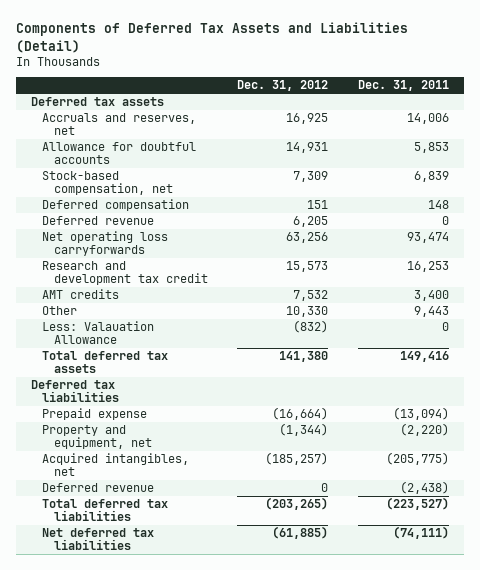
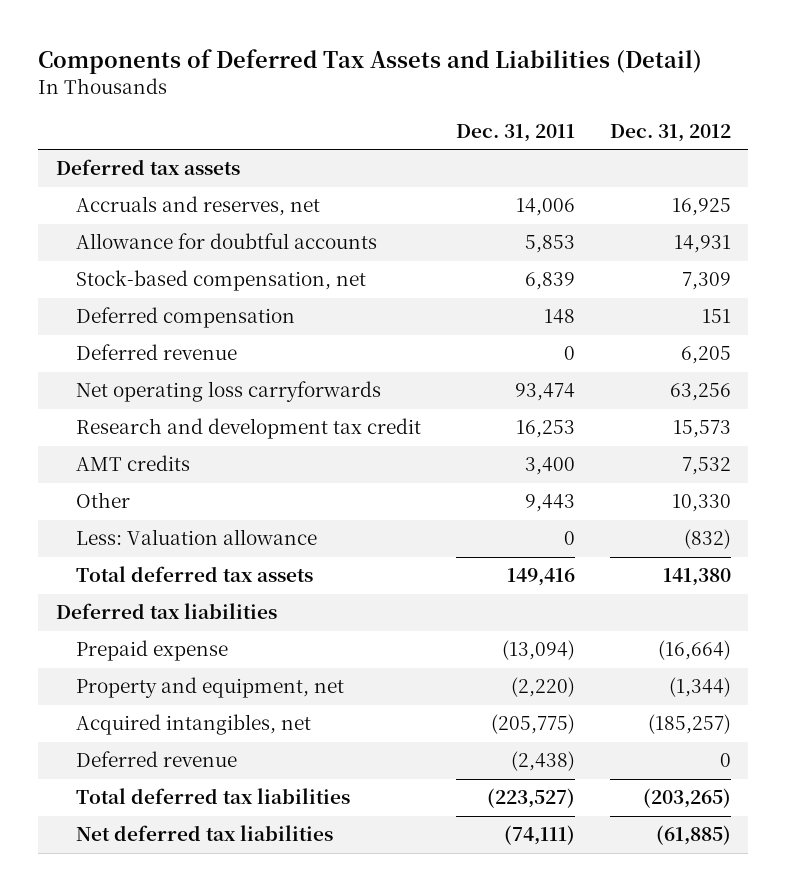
[42,321,155,345] Less: Valauation Allowance -> [76,529,318,546] Less: Valuation allowance

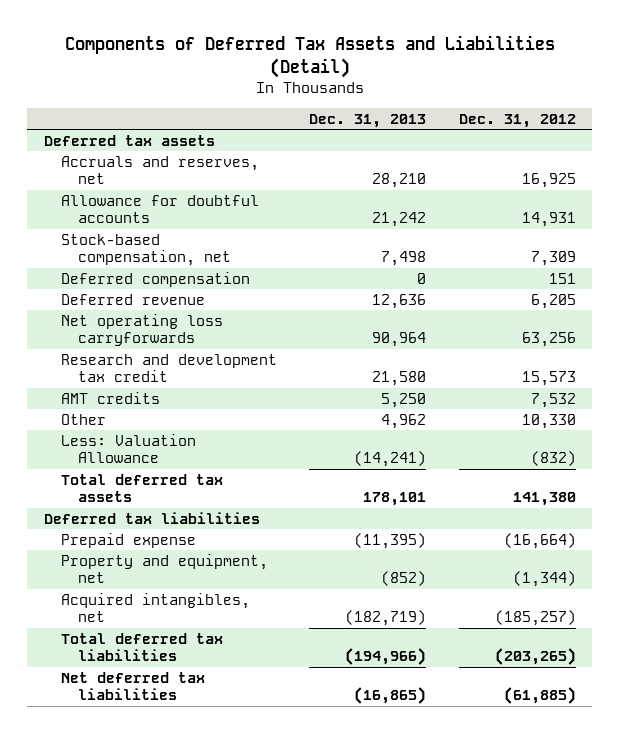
[456,123,576,142] Dec. 31, 2011 -> none
none -> [309,113,427,128] Dec. 31, 2013
[76,529,318,546] Less: Valuation allowance -> [60,433,196,464] Less: Valuation Allowance
[76,751,238,768] Deferred revenue -> none

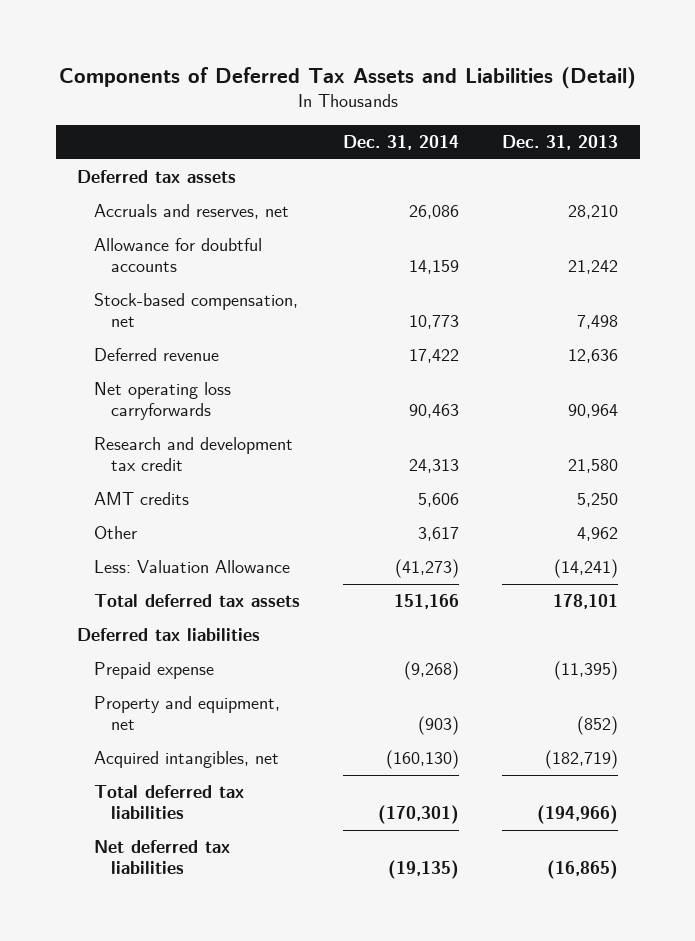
[458,113,576,128] Dec. 31, 2012 -> none
none -> [343,134,460,150] Dec. 31, 2014
[60,271,250,287] Deferred compensation -> none

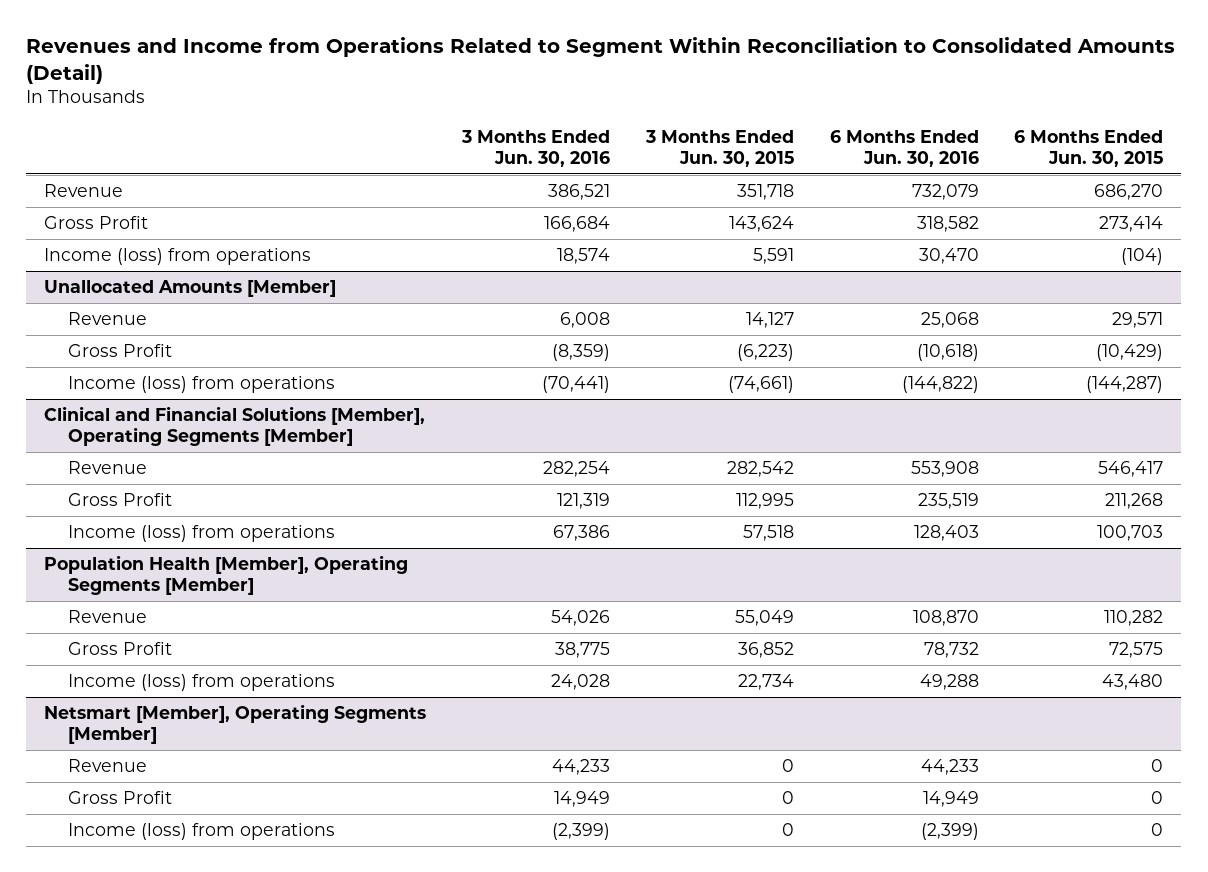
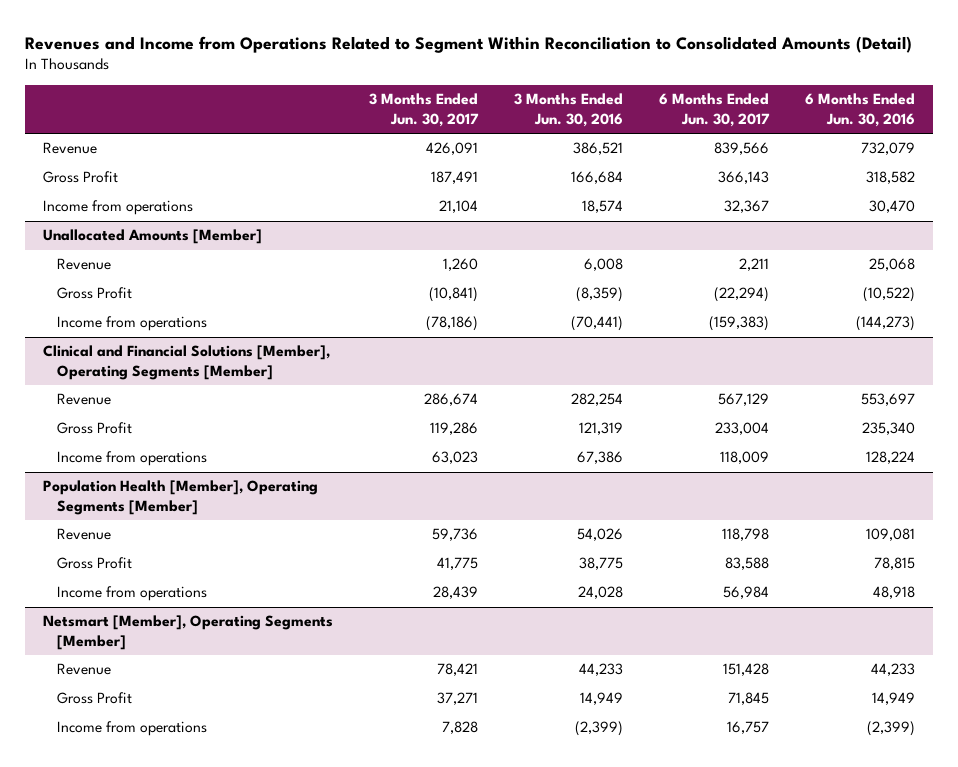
[644,129,794,167] 3 Months Ended Jun. 30, 2015 -> none
[1014,129,1164,167] 6 Months Ended Jun. 30, 2015 -> none
none -> [369,93,480,127] 3 Months Ended Jun. 30, 2017
none -> [659,93,771,127] 6 Months Ended Jun. 30, 2017
[44,248,312,266] Income (loss) from operations -> [43,200,194,216] Income from operations
[916,344,979,362] (10,618) -> [863,287,916,303] (10,522)
[67,376,335,394] Income (loss) from operations -> [56,316,207,332] Income from operations
[901,376,979,394] (144,822) -> [856,316,916,332] (144,273)
[910,461,979,478] 553,908 -> [861,393,916,407] 553,697
[917,493,979,510] 235,519 -> [862,422,916,436] 235,340
[67,525,335,543] Income (loss) from operations -> [56,451,207,467] Income from operations
[913,525,979,542] 128,403 -> [866,451,916,465] 128,224
[912,610,979,627] 108,870 -> [866,528,916,542] 109,081
[923,642,979,659] 78,732 -> [874,557,916,571] 78,815
[67,674,335,692] Income (loss) from operations -> [56,586,207,602] Income from operations
[919,674,979,691] 49,288 -> [873,586,916,600] 48,918
[67,823,335,841] Income (loss) from operations -> [56,721,207,737] Income from operations

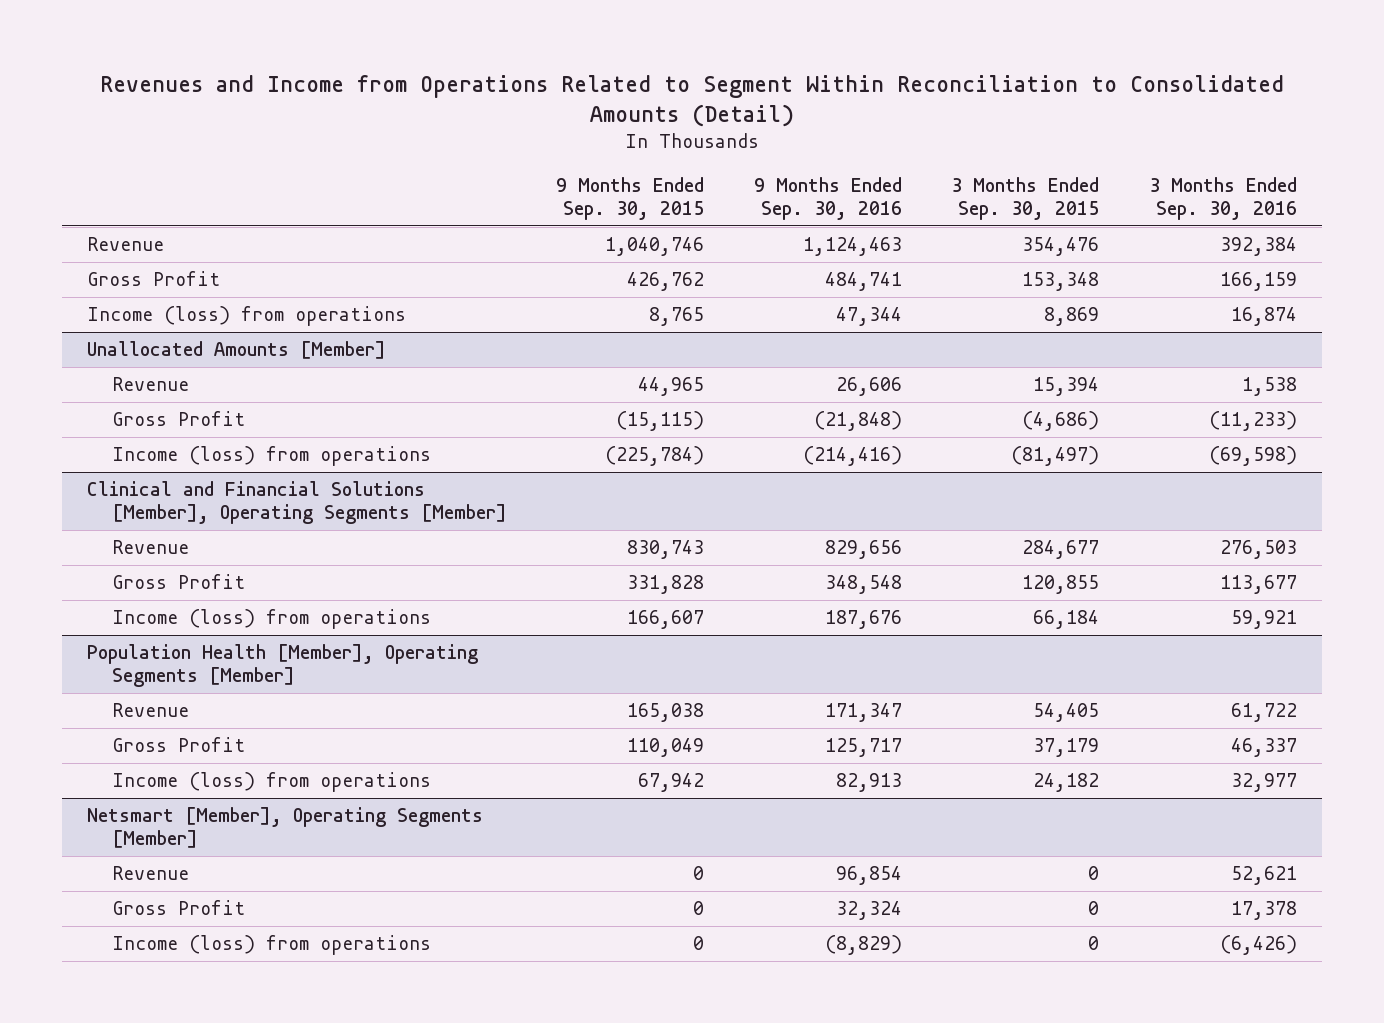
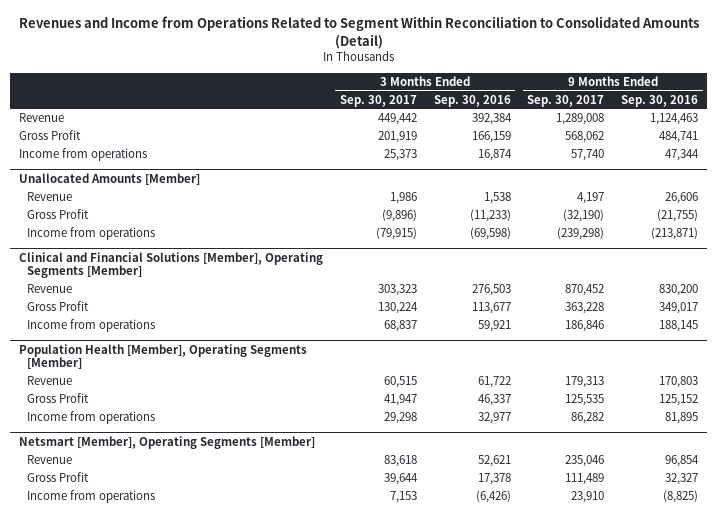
[556,176,705,221] 9 Months Ended Sep. 30, 2015 -> none
[951,176,1100,221] 3 Months Ended Sep. 30, 2015 -> none
none -> [339,94,417,107] Sep. 30, 2017
none -> [527,94,605,107] Sep. 30, 2017
[86,306,406,327] Income (loss) from operations -> [18,148,147,162] Income from operations
[813,411,902,432] (21,848) -> [657,209,699,223] (21,755)
[111,446,431,467] Income (loss) from operations -> [27,227,156,241] Income from operations
[802,446,902,467] (214,416) -> [651,227,699,241] (213,871)
[824,540,902,560] 829,656 -> [659,284,699,297] 830,200
[824,575,902,595] 348,548 -> [659,302,699,315] 349,017
[111,609,431,630] Income (loss) from operations -> [27,319,156,333] Income from operations
[824,610,902,630] 187,676 -> [659,320,699,333] 188,145
[824,703,902,723] 171,347 -> [659,376,699,389] 170,803
[824,738,902,758] 125,717 -> [659,394,699,407] 125,152
[111,772,431,793] Income (loss) from operations -> [27,411,156,425] Income from operations
[835,773,902,793] 82,913 -> [665,412,699,425] 81,895
[835,901,902,921] 32,324 -> [665,473,699,486] 32,327
[111,935,431,956] Income (loss) from operations -> [27,490,156,504] Income from operations
[824,935,902,956] (8,829) -> [663,490,699,504] (8,825)

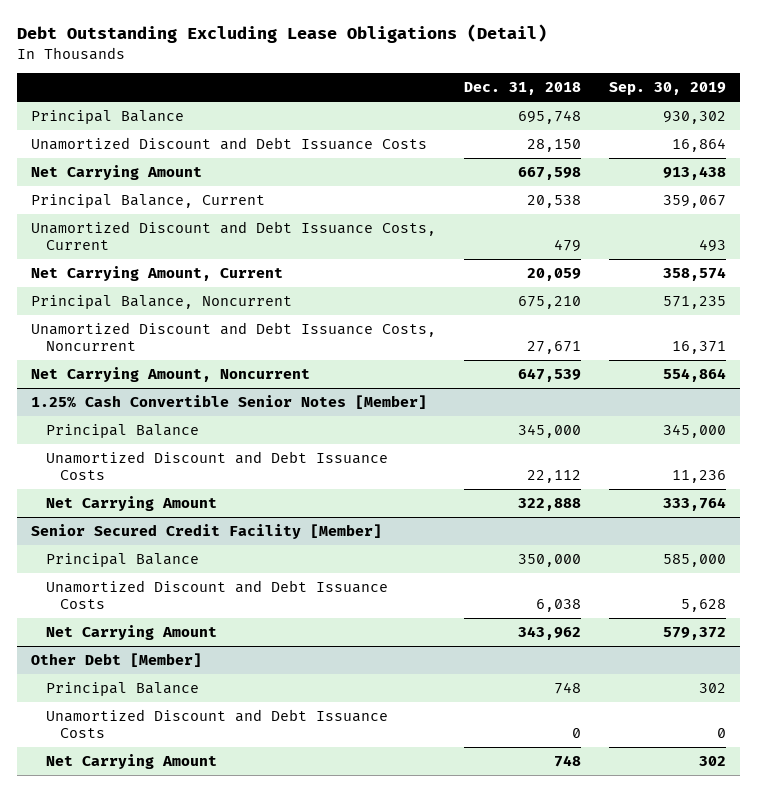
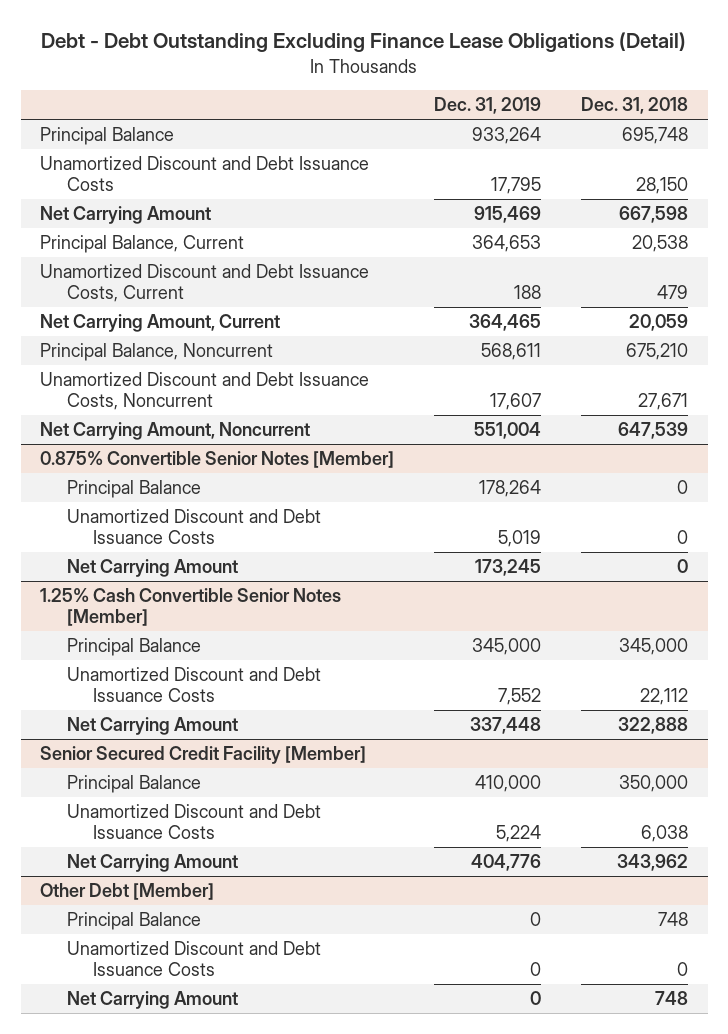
[17,24,548,44] Debt Outstanding Excluding Lease Obligations (Detail) -> [41,32,687,53] Debt - Debt Outstanding Excluding Finance Lease Obligations (Detail)
[609,82,727,96] Sep. 30, 2019 -> none
none -> [434,97,542,115] Dec. 31, 2019
none -> [40,451,395,469] 0.875% Convertible Senior Notes [Member]
none -> [66,480,201,499] Principal Balance
none -> [66,509,321,544] Unamortized Discount and Debt Issuance Costs
none -> [66,559,238,578] Net Carrying Amount

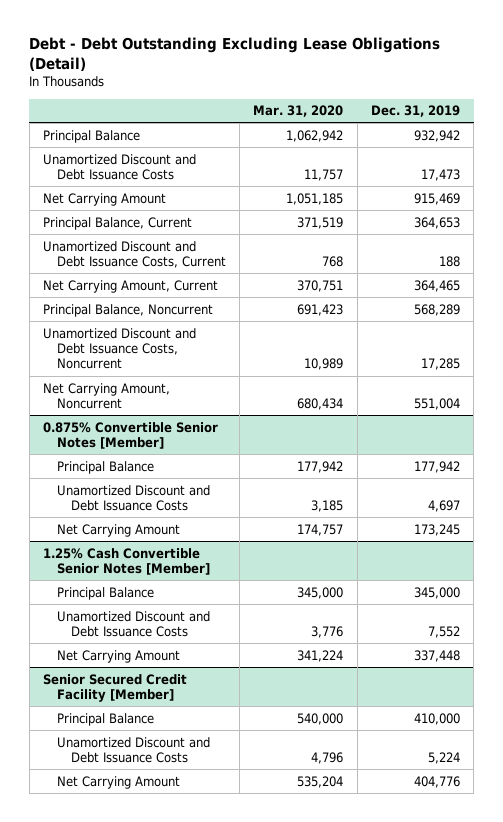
[41,32,687,53] Debt - Debt Outstanding Excluding Finance Lease Obligations (Detail) -> [29,36,441,71] Debt - Debt Outstanding Excluding Lease Obligations (Detail)
[580,97,688,115] Dec. 31, 2018 -> none
none -> [253,105,344,118] Mar. 31, 2020
[472,127,542,145] 933,264 -> [413,129,460,142] 932,942
[491,176,542,194] 17,795 -> [420,169,460,182] 17,473
[481,343,542,361] 568,611 -> [413,303,460,316] 568,289
[490,392,542,410] 17,607 -> [420,358,460,371] 17,285
[479,480,542,498] 178,264 -> [413,460,460,473] 177,942
[498,529,542,547] 5,019 -> [427,500,460,513] 4,697
[40,883,215,901] Other Debt [Member] -> none
[66,912,201,931] Principal Balance -> none
[66,941,321,976] Unamortized Discount and Debt Issuance Costs -> none
[66,991,238,1010] Net Carrying Amount -> none

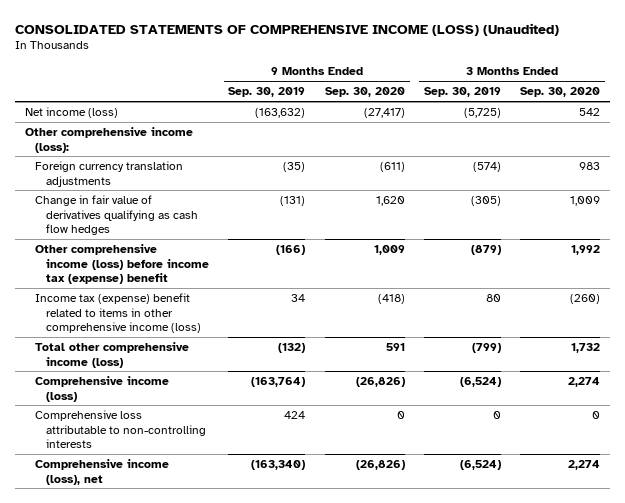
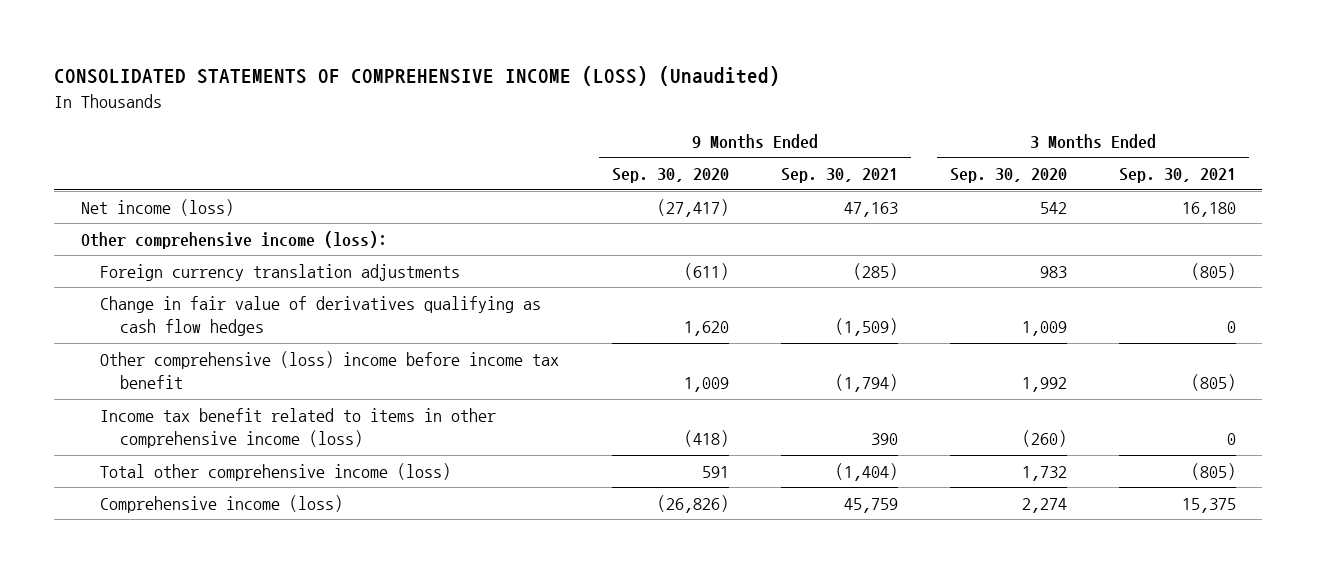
[228,87,306,98] Sep. 30, 2019 -> none
[424,87,502,98] Sep. 30, 2019 -> none
none -> [780,168,898,184] Sep. 30, 2021
none -> [1118,168,1236,184] Sep. 30, 2021
[35,243,210,285] Other comprehensive income (loss) before income tax (expense) benefit -> [100,350,560,390] Other comprehensive (loss) income before income tax benefit
[35,292,202,334] Income tax (expense) benefit related to items in other comprehensive income (loss) -> [100,407,497,449] Income tax benefit related to items in other comprehensive income (loss)
[35,409,207,449] Comprehensive loss attributable to non-controlling interests -> none
[35,458,170,485] Comprehensive income (loss), net -> none

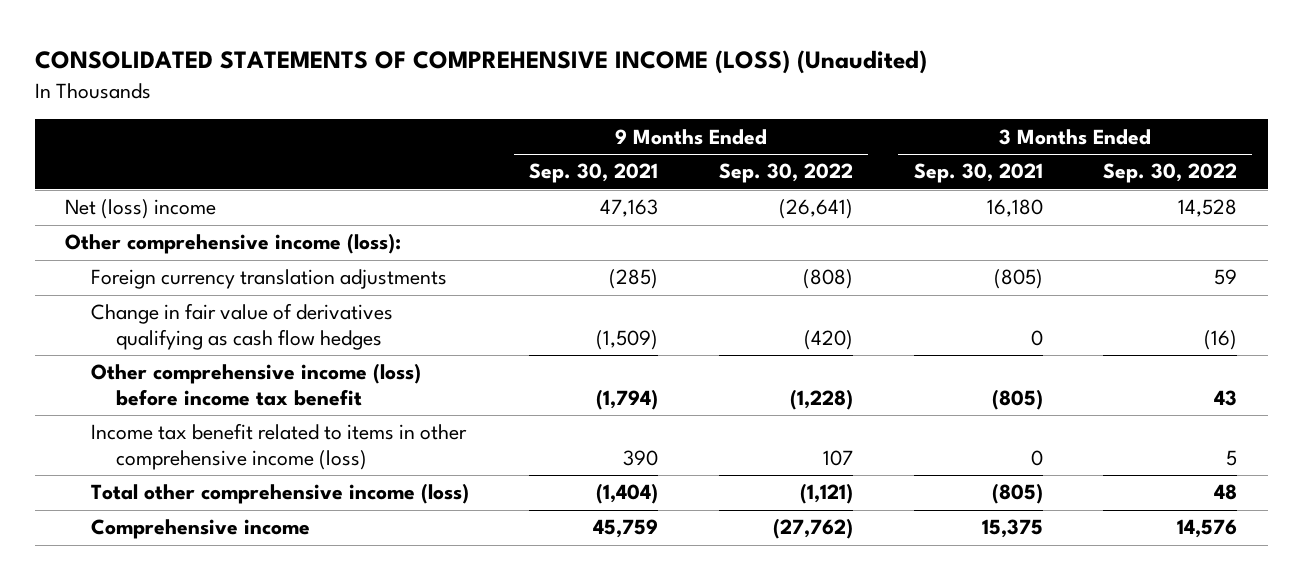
[611,168,729,184] Sep. 30, 2020 -> none
[949,168,1067,184] Sep. 30, 2020 -> none
none -> [718,163,853,184] Sep. 30, 2022
none -> [1103,163,1238,184] Sep. 30, 2022
[80,198,234,216] Net income (loss) -> [65,199,217,220] Net (loss) income
[100,350,560,390] Other comprehensive (loss) income before income tax benefit -> [90,363,421,406] Other comprehensive income (loss) before income tax benefit
[100,494,344,513] Comprehensive income (loss) -> [90,519,310,540] Comprehensive income

